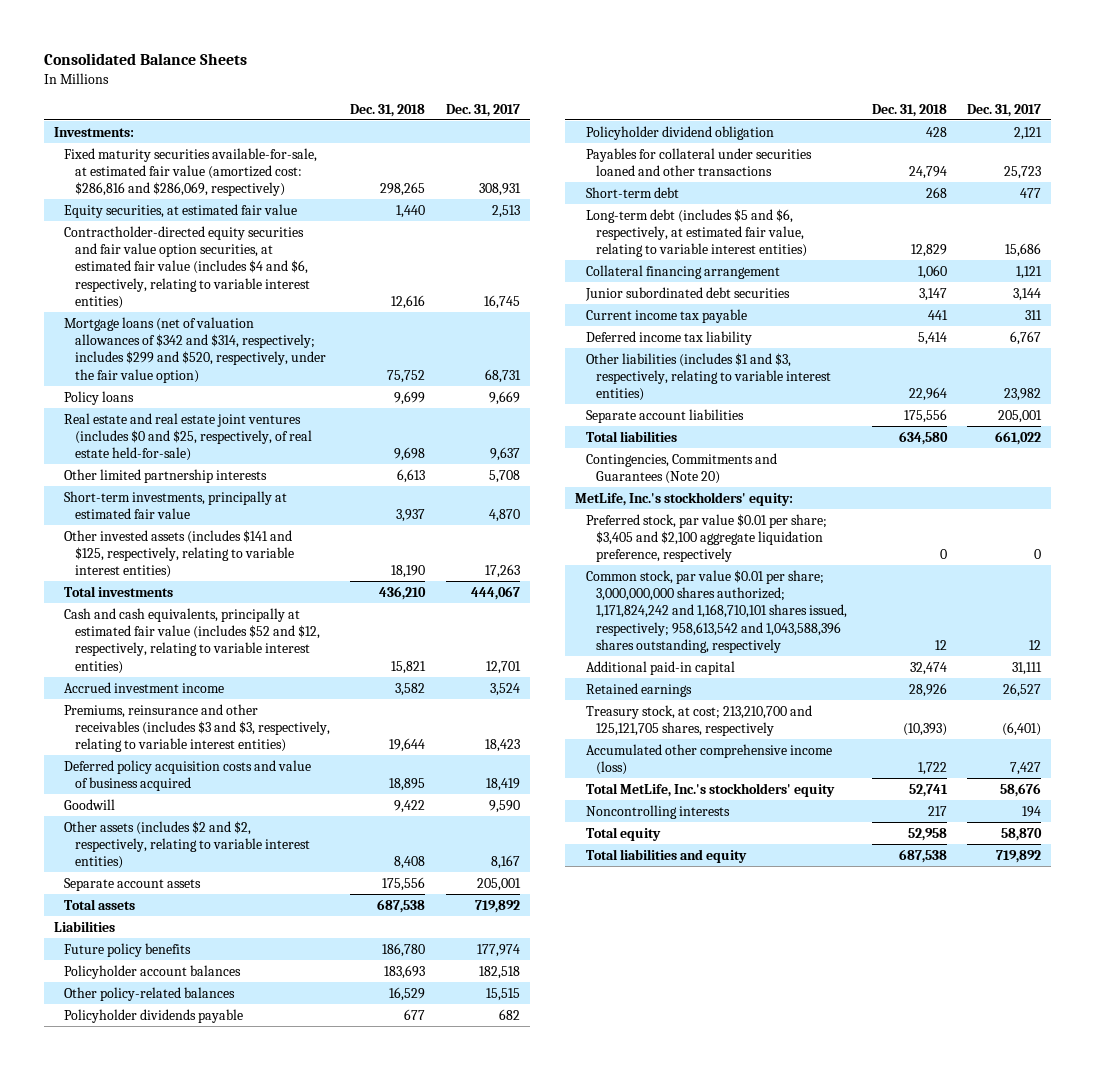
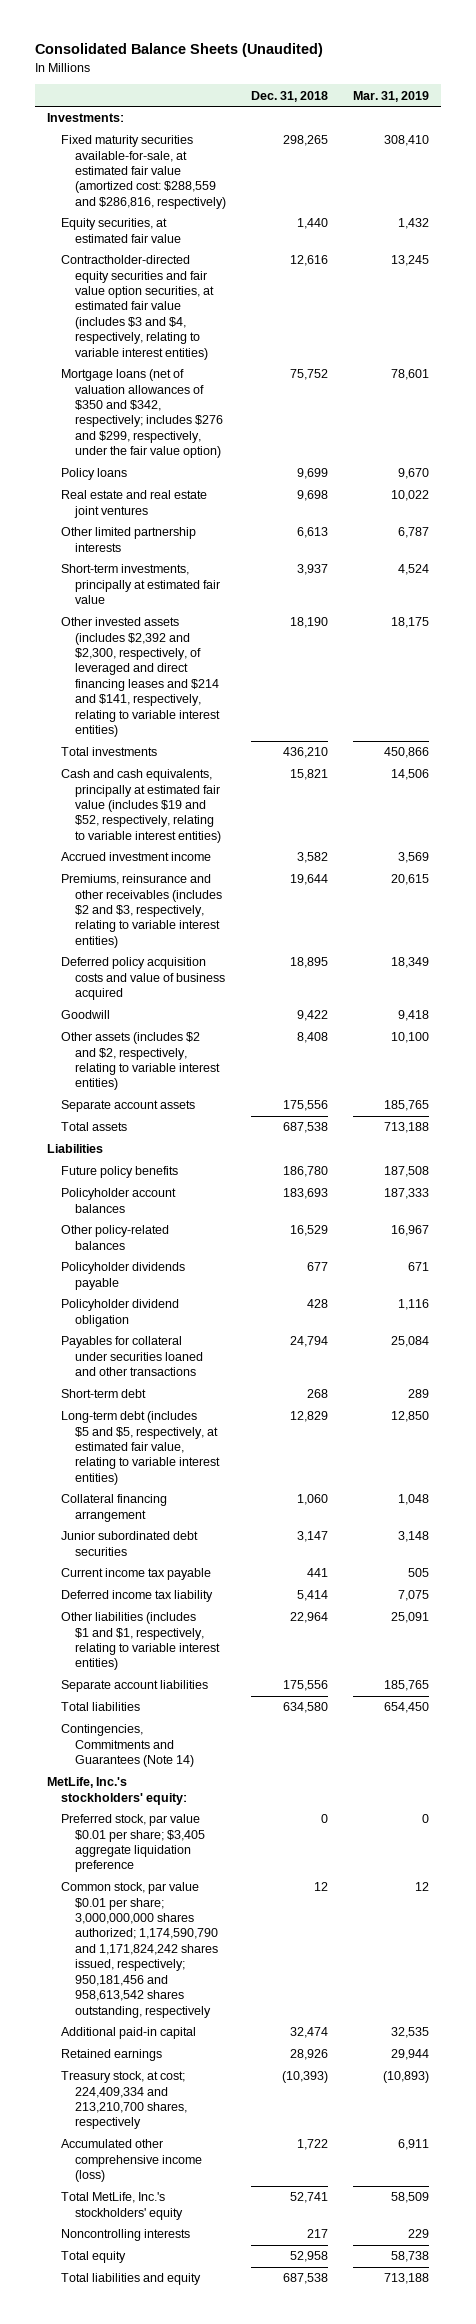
[43,53,247,66] Consolidated Balance Sheets -> [34,43,323,58] Consolidated Balance Sheets (Unaudited)
[445,103,520,117] Dec. 31, 2017 -> none
none -> [352,90,429,102] Mar. 31, 2019
[64,147,318,197] Fixed maturity securities available-for-sale, at estimated fair value (amortized cost: $286,816 and $286,069, respectively) -> [60,135,226,209] Fixed maturity securities available-for-sale, at estimated fair value (amortized cost: $288,559 and $286,816, respectively)
[64,225,311,310] Contractholder-directed equity securities and fair value option securities, at estimated fair value (includes $4 and $6, respectively, relating to variable interest entities) -> [60,255,214,360] Contractholder-directed equity securities and fair value option securities, at estimated fair value (includes $3 and $4, respectively, relating to variable interest entities)
[64,316,327,383] Mortgage loans (net of valuation allowances of $342 and $314, respectively; includes $299 and $520, respectively, under the fair value option) -> [60,369,223,459] Mortgage loans (net of valuation allowances of $350 and $342, respectively; includes $276 and $299, respectively, under the fair value option)
[64,412,313,462] Real estate and real estate joint ventures (includes $0 and $25, respectively, of real estate held-for-sale) -> [60,490,207,518] Real estate and real estate joint ventures
[64,529,295,579] Other invested assets (includes $141 and $125, respectively, relating to variable interest entities) -> [60,617,220,738] Other invested assets (includes $2,392 and $2,300, respectively, of leveraged and direct financing leases and $214 and $141, respectively, relating to variable interest entities)
[64,607,321,674] Cash and cash equivalents, principally at estimated fair value (includes $52 and $12, respectively, relating to variable interest entities) -> [60,769,221,843] Cash and cash equivalents, principally at estimated fair value (includes $19 and $52, respectively, relating to variable interest entities)
[64,703,331,753] Premiums, reinsurance and other receivables (includes $3 and $3, respectively, relating to variable interest entities) -> [60,874,222,948] Premiums, reinsurance and other receivables (includes $2 and $3, respectively, relating to variable interest entities)
[585,208,808,258] Long-term debt (includes $5 and $6, respectively, at estimated fair value, relating to variable interest entities) -> [60,1411,220,1485] Long-term debt (includes $5 and $5, respectively, at estimated fair value, relating to variable interest entities)
[585,352,832,402] Other liabilities (includes $1 and $3, respectively, relating to variable interest entities) -> [60,1612,220,1671] Other liabilities (includes $1 and $1, respectively, relating to variable interest entities)
[585,452,777,484] Contingencies, Commitments and Guarantees (Note 20) -> [60,1724,194,1768] Contingencies, Commitments and Guarantees (Note 14)
[585,513,827,563] Preferred stock, par value $0.01 per share; $3,405 and $2,100 aggregate liquidation preference, respectively -> [60,1814,205,1873] Preferred stock, par value $0.01 per share; $3,405 aggregate liquidation preference
[585,569,848,654] Common stock, par value $0.01 per share; 3,000,000,000 shares authorized; 1,171,824,242 and 1,168,710,101 shares issued, respectively; 958,613,542 and 1,043,588,396 shares outstanding, respectively -> [60,1882,218,2018] Common stock, par value $0.01 per share; 3,000,000,000 shares authorized; 1,174,590,790 and 1,171,824,242 shares issued, respectively; 950,181,456 and 958,613,542 shares outstanding, respectively
[585,704,812,736] Treasury stock, at cost; 213,210,700 and 125,121,705 shares, respectively -> [60,2071,187,2130] Treasury stock, at cost; 224,409,334 and 213,210,700 shares, respectively

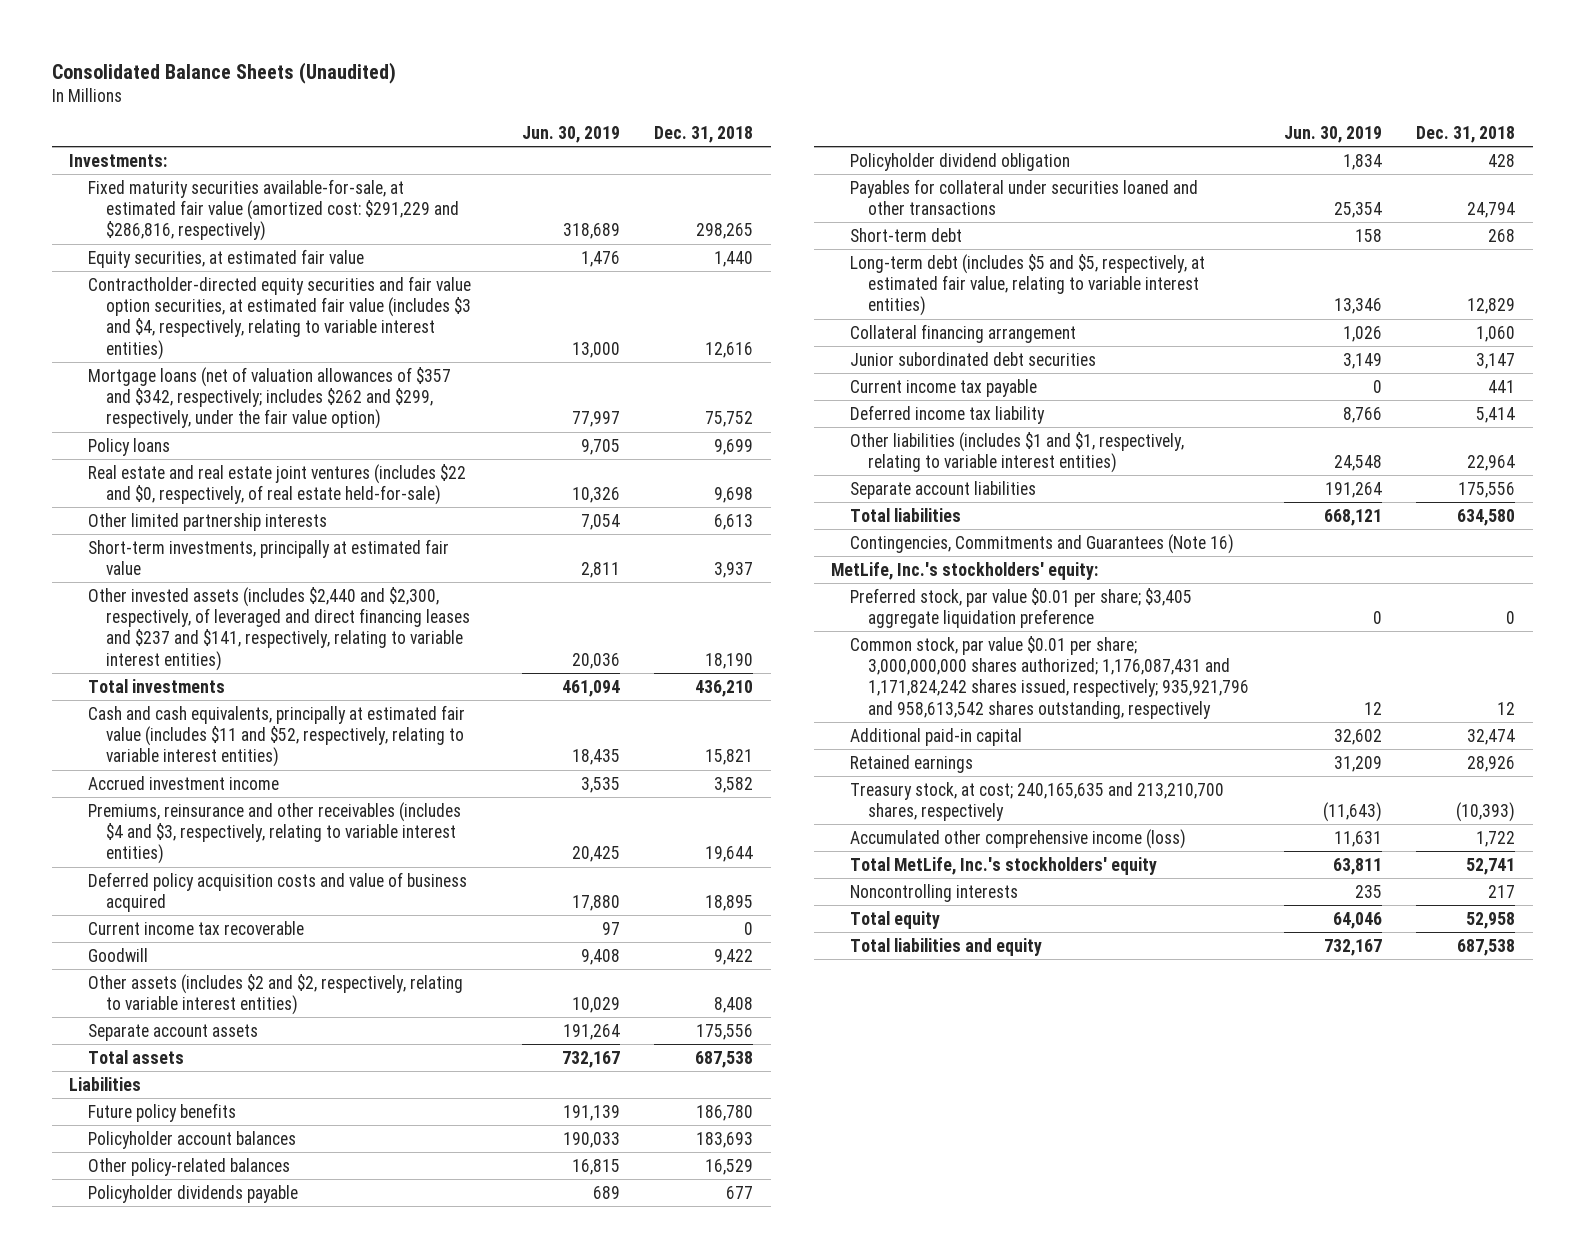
[352,90,429,102] Mar. 31, 2019 -> none
none -> [521,126,620,144] Jun. 30, 2019
[60,135,226,209] Fixed maturity securities available-for-sale, at estimated fair value (amortized cost: $288,559 and $286,816, respectively) -> [87,178,459,242] Fixed maturity securities available-for-sale, at estimated fair value (amortized cost: $291,229 and $286,816, respectively)
[60,369,223,459] Mortgage loans (net of valuation allowances of $350 and $342, respectively; includes $276 and $299, respectively, under the fair value option) -> [87,366,451,430] Mortgage loans (net of valuation allowances of $357 and $342, respectively; includes $262 and $299, respectively, under the fair value option)
[60,490,207,518] Real estate and real estate joint ventures -> [87,463,466,506] Real estate and real estate joint ventures (includes $22 and $0, respectively, of real estate held-for-sale)
[60,617,220,738] Other invested assets (includes $2,392 and $2,300, respectively, of leveraged and direct financing leases and $214 and $141, respectively, relating to variable interest entities) -> [87,586,470,671] Other invested assets (includes $2,440 and $2,300, respectively, of leveraged and direct financing leases and $237 and $141, respectively, relating to variable interest entities)
[60,769,221,843] Cash and cash equivalents, principally at estimated fair value (includes $19 and $52, respectively, relating to variable interest entities) -> [87,704,465,768] Cash and cash equivalents, principally at estimated fair value (includes $11 and $52, respectively, relating to variable interest entities)
[60,874,222,948] Premiums, reinsurance and other receivables (includes $2 and $3, respectively, relating to variable interest entities) -> [87,801,461,865] Premiums, reinsurance and other receivables (includes $4 and $3, respectively, relating to variable interest entities)
none -> [87,920,304,935] Current income tax recoverable
[60,1724,194,1768] Contingencies, Commitments and Guarantees (Note 14) -> [849,533,1234,554] Contingencies, Commitments and Guarantees (Note 16)
[60,1882,218,2018] Common stock, par value $0.01 per share; 3,000,000,000 shares authorized; 1,174,590,790 and 1,171,824,242 shares issued, respectively; 950,181,456 and 958,613,542 shares outstanding, respectively -> [849,635,1250,719] Common stock, par value $0.01 per share; 3,000,000,000 shares authorized; 1,176,087,431 and 1,171,824,242 shares issued, respectively; 935,921,796 and 958,613,542 shares outstanding, respectively
[60,2071,187,2130] Treasury stock, at cost; 224,409,334 and 213,210,700 shares, respectively -> [849,781,1224,822] Treasury stock, at cost; 240,165,635 and 213,210,700 shares, respectively

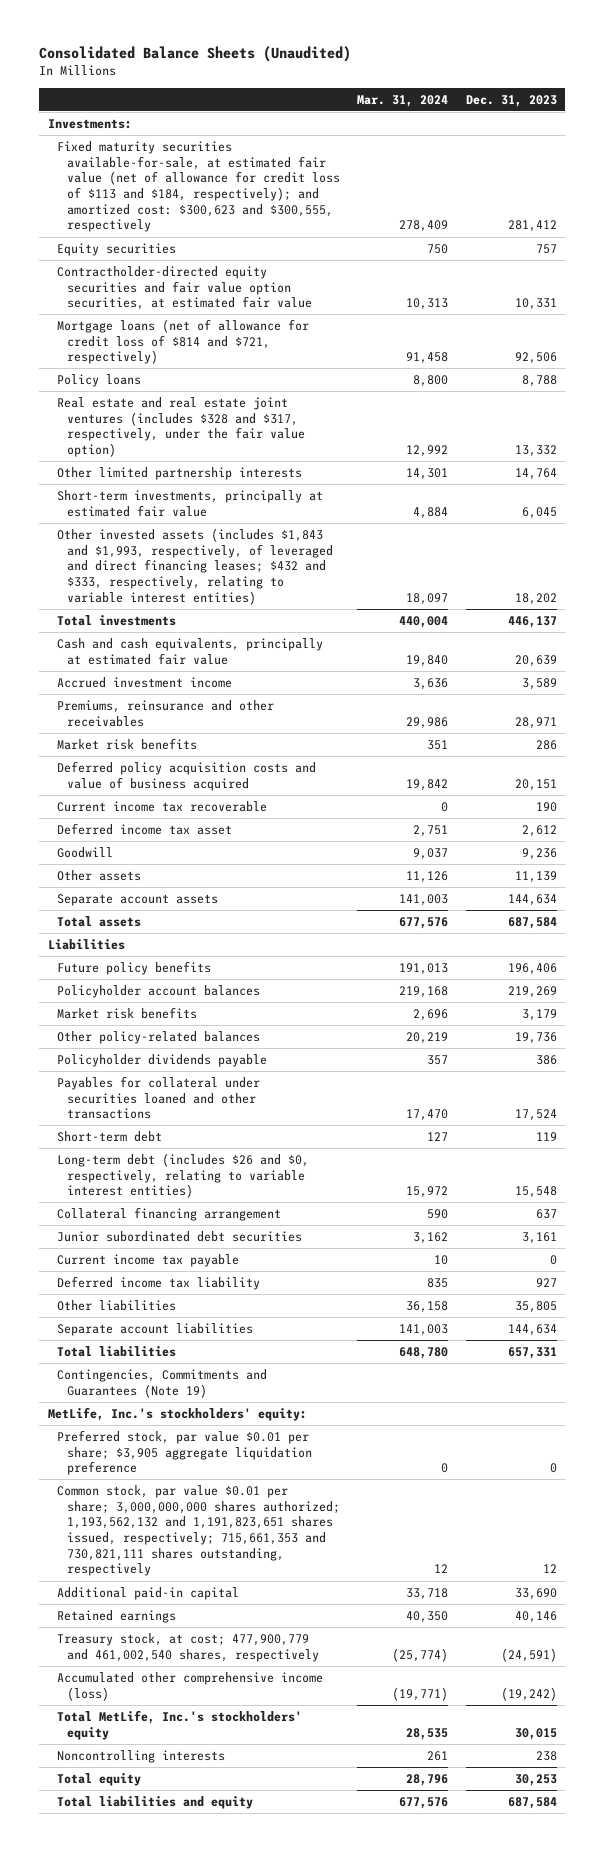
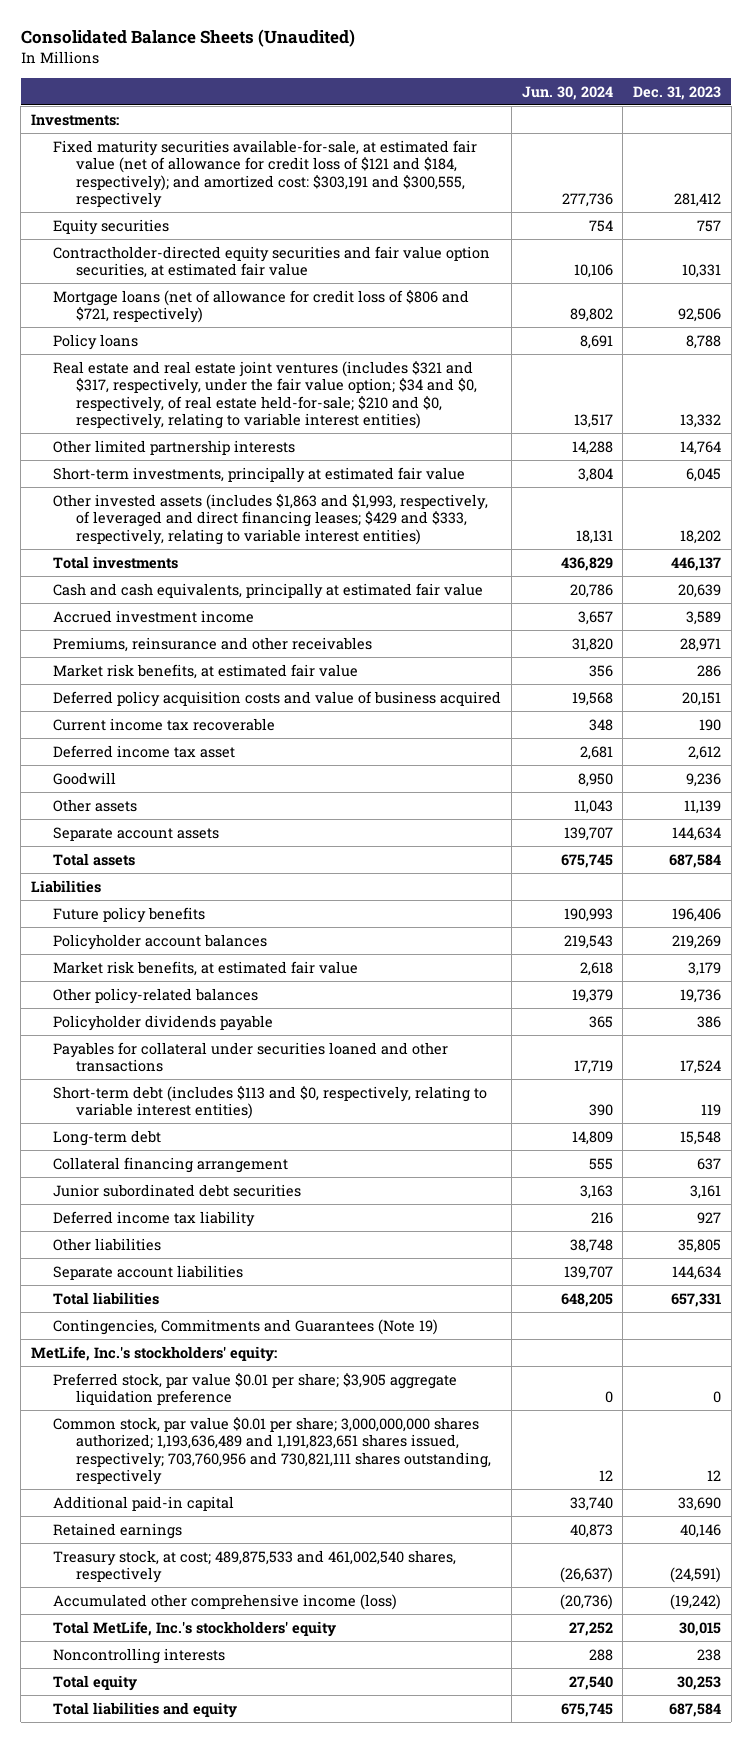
[357,94,449,107] Mar. 31, 2024 -> none
none -> [521,85,613,100] Jun. 30, 2024
[57,140,341,233] Fixed maturity securities available-for-sale, at estimated fair value (net of allowance for credit loss of $113 and $184, respectively); and amortized cost: $300,623 and $300,555, respectively -> [53,139,478,209] Fixed maturity securities available-for-sale, at estimated fair value (net of allowance for credit loss of $121 and $184, respectively); and amortized cost: $303,191 and $300,555, respectively
[57,318,310,365] Mortgage loans (net of allowance for credit loss of $814 and $721, respectively) -> [53,289,470,324] Mortgage loans (net of allowance for credit loss of $806 and $721, respectively)
[57,396,306,458] Real estate and real estate joint ventures (includes $328 and $317, respectively, under the fair value option) -> [53,360,477,430] Real estate and real estate joint ventures (includes $321 and $317, respectively, under the fair value option; $34 and $0, respectively, of real estate held-for-sale; $210 and $0, respectively, relating to variable interest entities)
[57,527,334,605] Other invested assets (includes $1,843 and $1,993, respectively, of leveraged and direct financing leases; $432 and $333, respectively, relating to variable interest entities) -> [53,493,489,545] Other invested assets (includes $1,863 and $1,993, respectively, of leveraged and direct financing leases; $429 and $333, respectively, relating to variable interest entities)
[57,737,198,750] Market risk benefits -> [53,663,359,679] Market risk benefits, at estimated fair value
[57,1006,198,1019] Market risk benefits -> [53,960,359,976] Market risk benefits, at estimated fair value
[57,1130,163,1142] Short-term debt -> [53,1085,488,1120] Short-term debt (includes $113 and $0, respectively, relating to variable interest entities)
[57,1152,310,1199] Long-term debt (includes $26 and $0, respectively, relating to variable interest entities) -> [53,1129,162,1146] Long-term debt
[57,1253,240,1267] Current income tax payable -> none
[57,1484,341,1577] Common stock, par value $0.01 per share; 3,000,000,000 shares authorized; 1,193,562,132 and 1,191,823,651 shares issued, respectively; 715,661,353 and 730,821,111 shares outstanding, respectively -> [53,1416,491,1486] Common stock, par value $0.01 per share; 3,000,000,000 shares authorized; 1,193,636,489 and 1,191,823,651 shares issued, respectively; 703,760,956 and 730,821,111 shares outstanding, respectively
[57,1632,320,1662] Treasury stock, at cost; 477,900,779 and 461,002,540 shares, respectively -> [53,1549,457,1584] Treasury stock, at cost; 489,875,533 and 461,002,540 shares, respectively

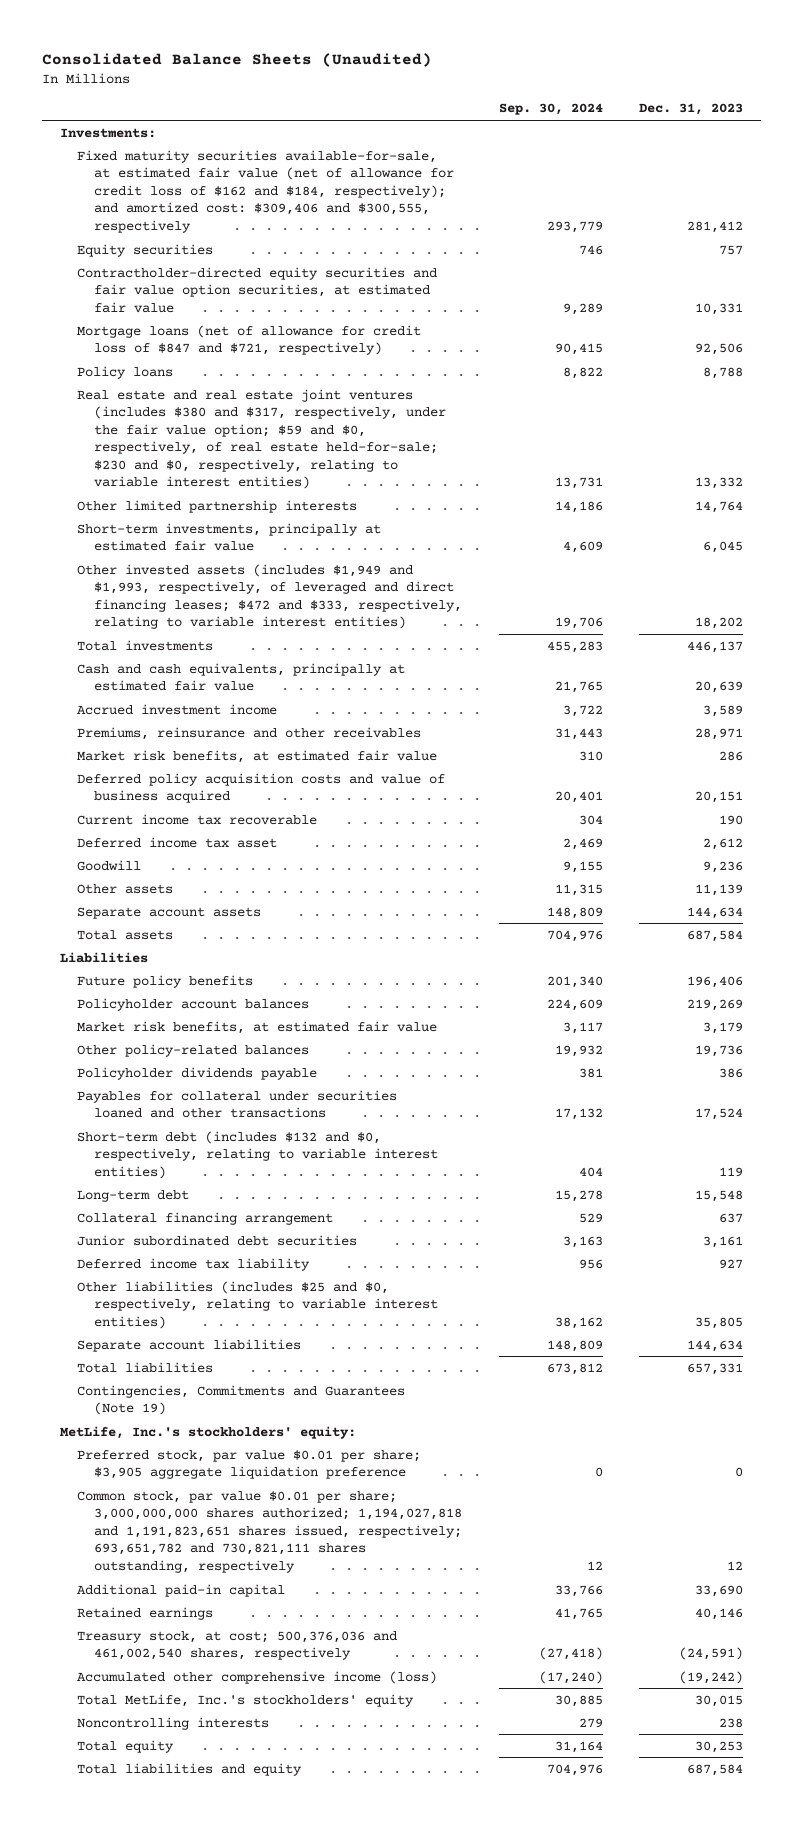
[521,85,613,100] Jun. 30, 2024 -> none
none -> [498,103,603,116] Sep. 30, 2024
[53,139,478,209] Fixed maturity securities available-for-sale, at estimated fair value (net of allowance for credit loss of $121 and $184, respectively); and amortized cost: $303,191 and $300,555, respectively -> [77,149,455,233] Fixed maturity securities available-for-sale, at estimated fair value (net of allowance for credit loss of $162 and $184, respectively); and amortized cost: $309,406 and $300,555, respectively
[53,289,470,324] Mortgage loans (net of allowance for credit loss of $806 and $721, respectively) -> [77,324,422,356] Mortgage loans (net of allowance for credit loss of $847 and $721, respectively)
[53,360,477,430] Real estate and real estate joint ventures (includes $321 and $317, respectively, under the fair value option; $34 and $0, respectively, of real estate held-for-sale; $210 and $0, respectively, relating to variable interest entities) -> [77,388,447,490] Real estate and real estate joint ventures (includes $380 and $317, respectively, under the fair value option; $59 and $0, respectively, of real estate held-for-sale; $230 and $0, respectively, relating to variable interest entities)
[53,493,489,545] Other invested assets (includes $1,863 and $1,993, respectively, of leveraged and direct financing leases; $429 and $333, respectively, relating to variable interest entities) -> [77,563,463,630] Other invested assets (includes $1,949 and $1,993, respectively, of leveraged and direct financing leases; $472 and $333, respectively, relating to variable interest entities)
[53,1085,488,1120] Short-term debt (includes $113 and $0, respectively, relating to variable interest entities) -> [77,1130,439,1179] Short-term debt (includes $132 and $0, respectively, relating to variable interest entities)
[53,1237,162,1251] Other liabilities -> [77,1280,439,1329] Other liabilities (includes $25 and $0, respectively, relating to variable interest entities)
[53,1416,491,1486] Common stock, par value $0.01 per share; 3,000,000,000 shares authorized; 1,193,636,489 and 1,191,823,651 shares issued, respectively; 703,760,956 and 730,821,111 shares outstanding, respectively -> [77,1490,463,1573] Common stock, par value $0.01 per share; 3,000,000,000 shares authorized; 1,194,027,818 and 1,191,823,651 shares issued, respectively; 693,651,782 and 730,821,111 shares outstanding, respectively
[53,1549,457,1584] Treasury stock, at cost; 489,875,533 and 461,002,540 shares, respectively -> [77,1630,398,1661] Treasury stock, at cost; 500,376,036 and 461,002,540 shares, respectively

